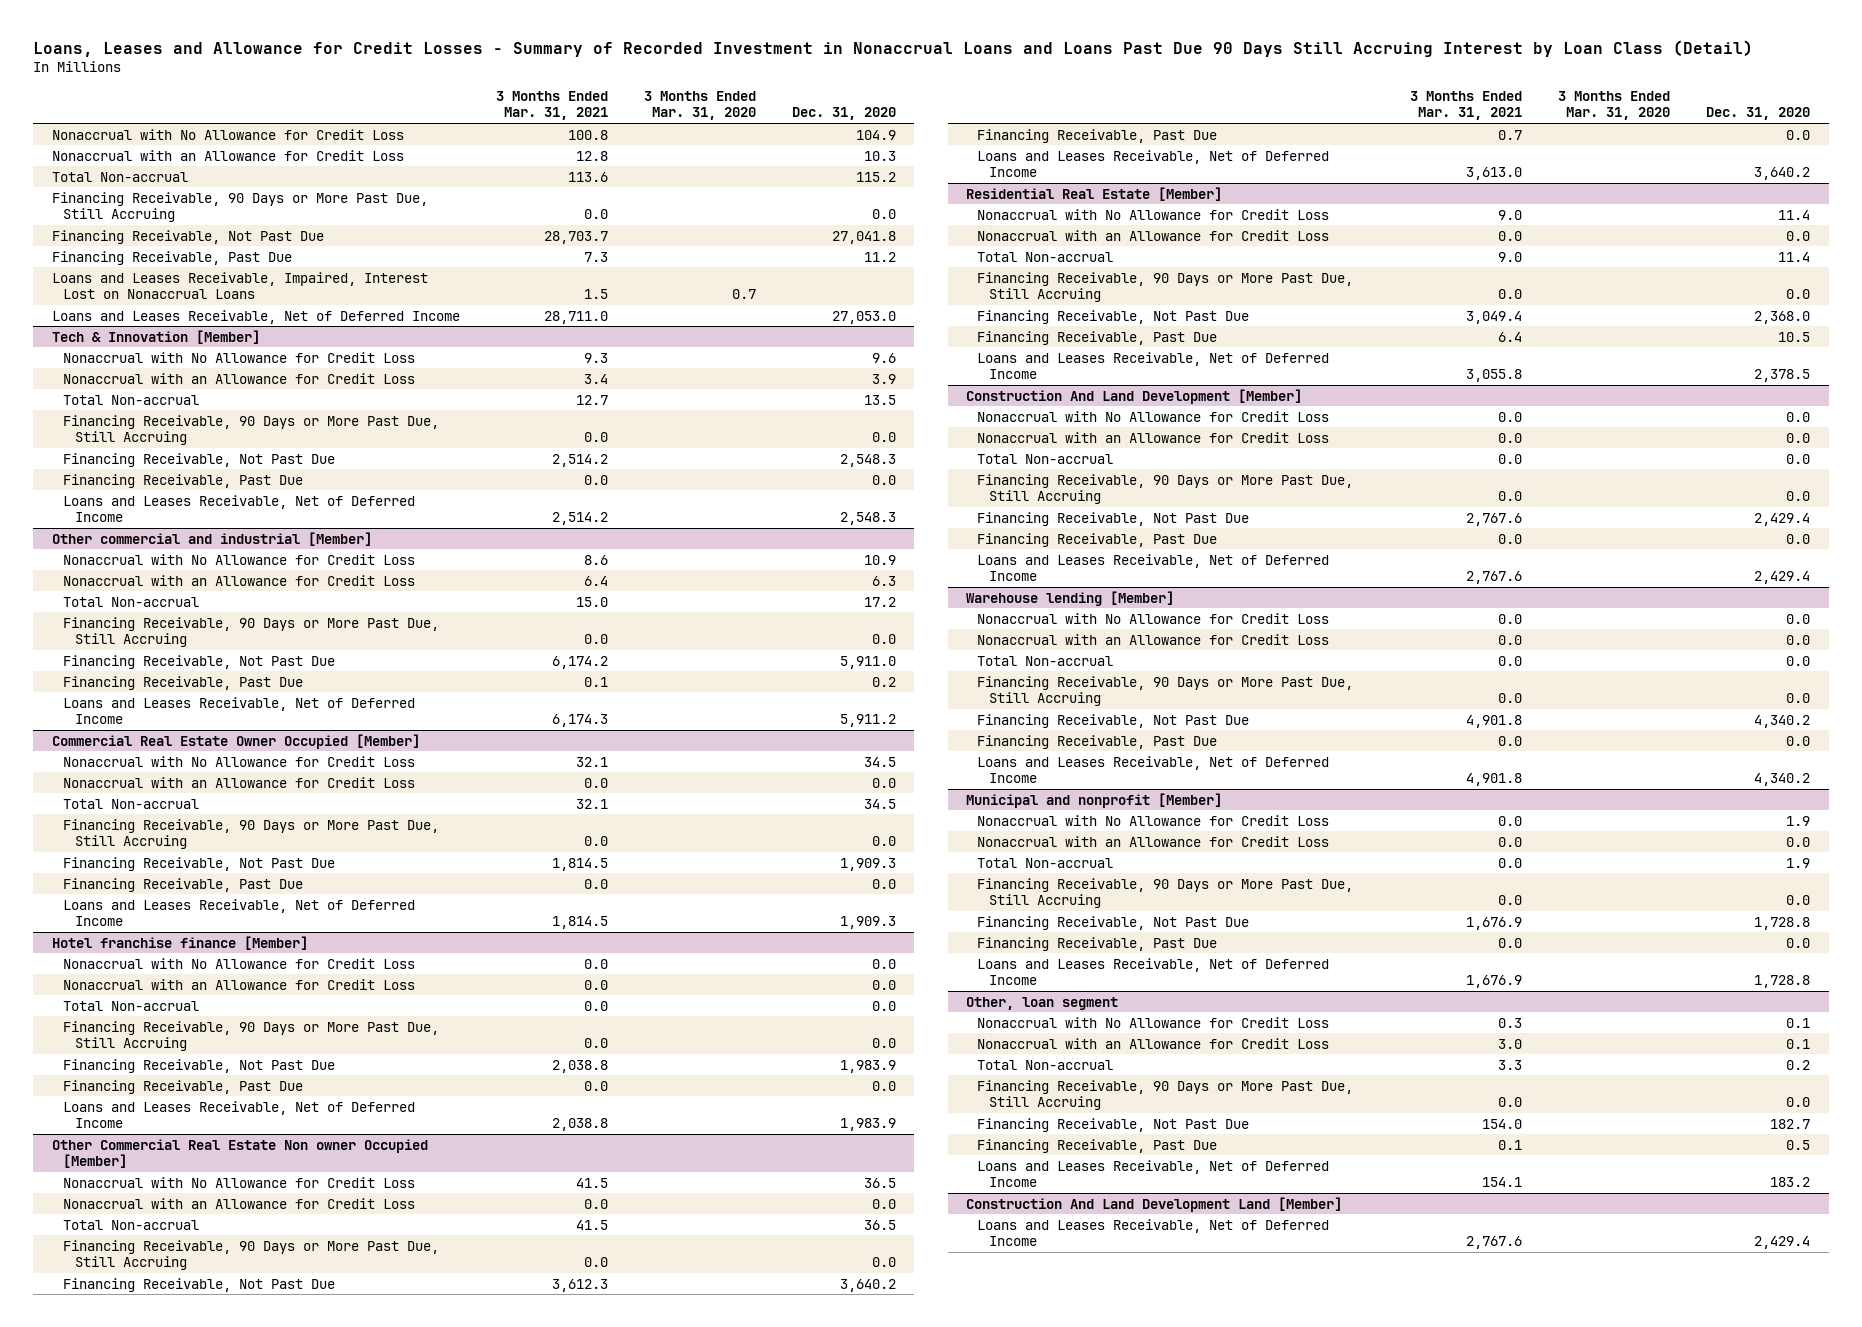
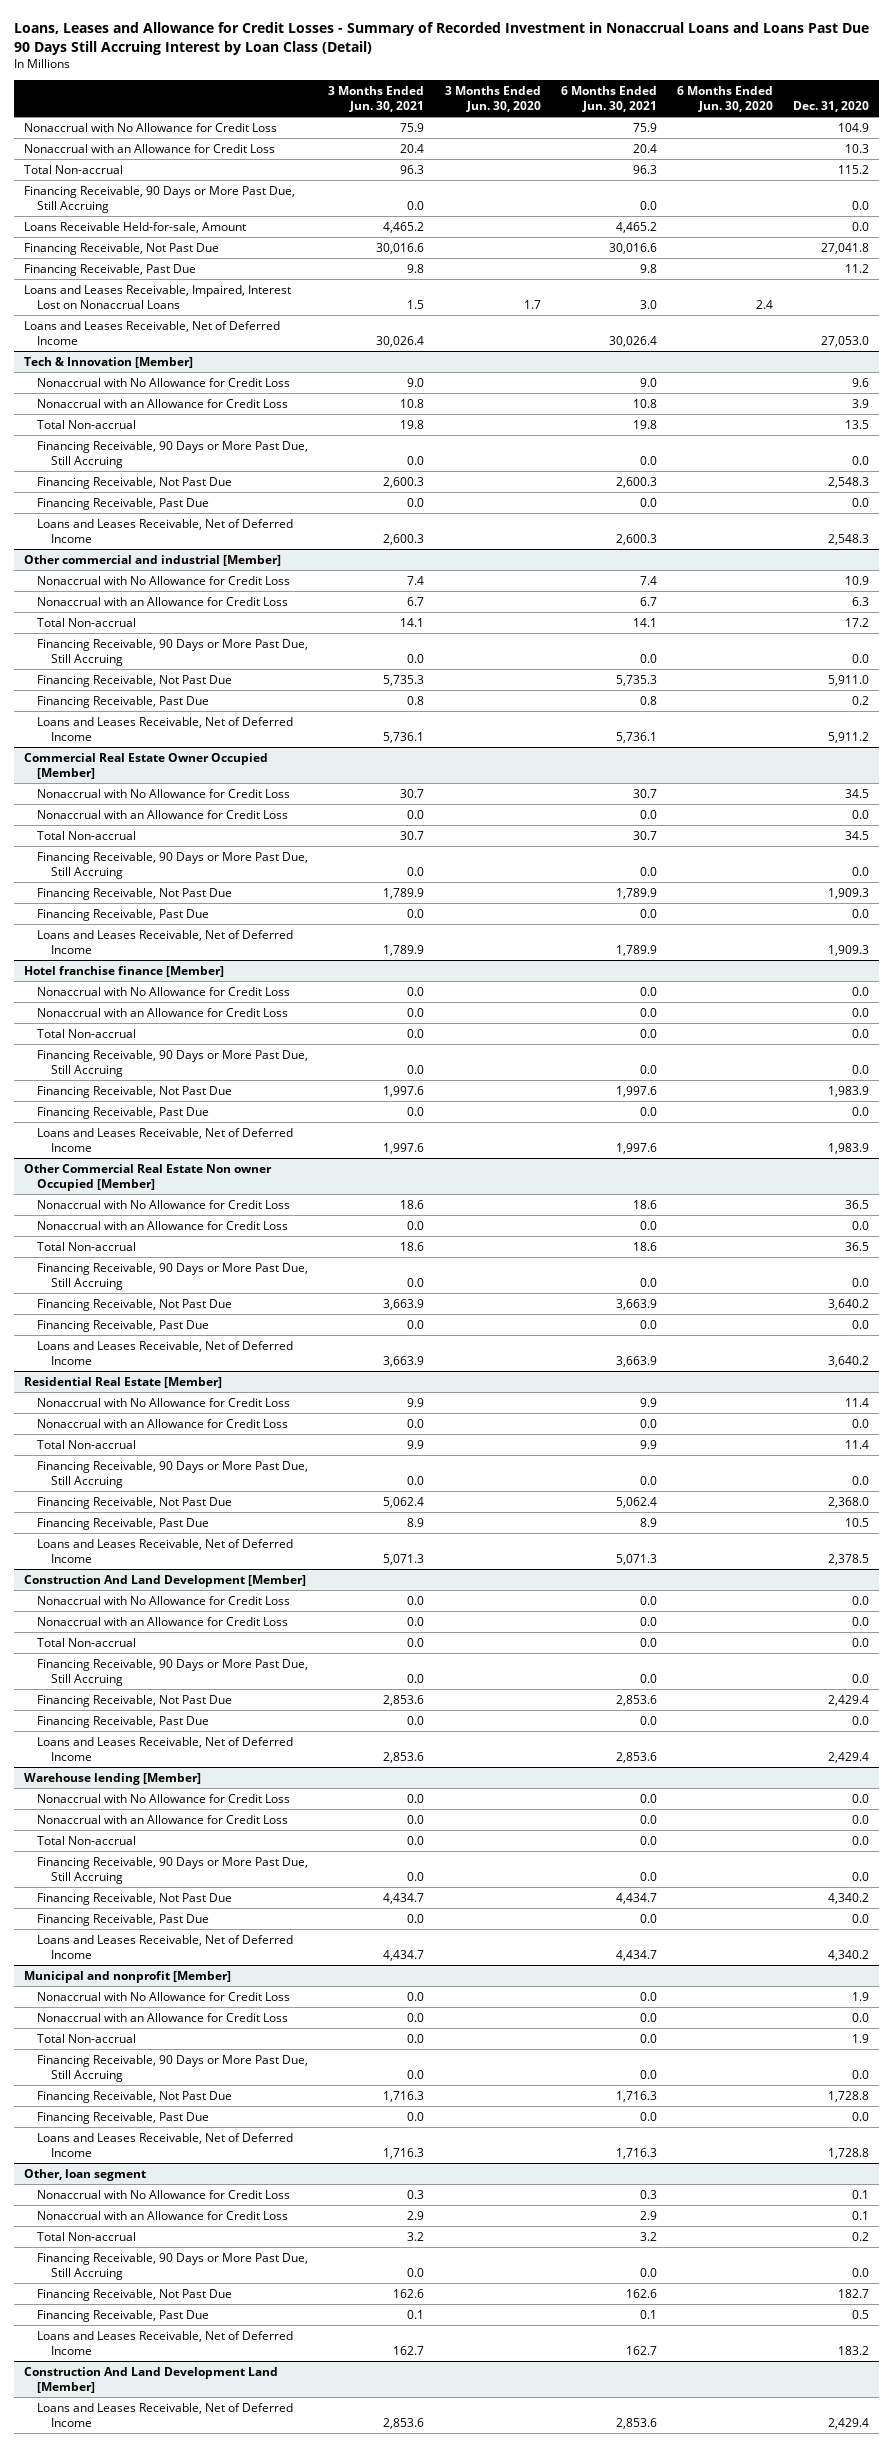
[495,91,608,121] 3 Months Ended Mar. 31, 2021 -> none
[643,91,756,121] 3 Months Ended Mar. 31, 2020 -> none
none -> [328,86,425,113] 3 Months Ended Jun. 30, 2021
none -> [444,86,541,113] 3 Months Ended Jun. 30, 2020
none -> [560,86,657,113] 6 Months Ended Jun. 30, 2021
none -> [677,86,774,113] 6 Months Ended Jun. 30, 2020
none -> [23,221,246,233] Loans Receivable Held-for-sale, Amount

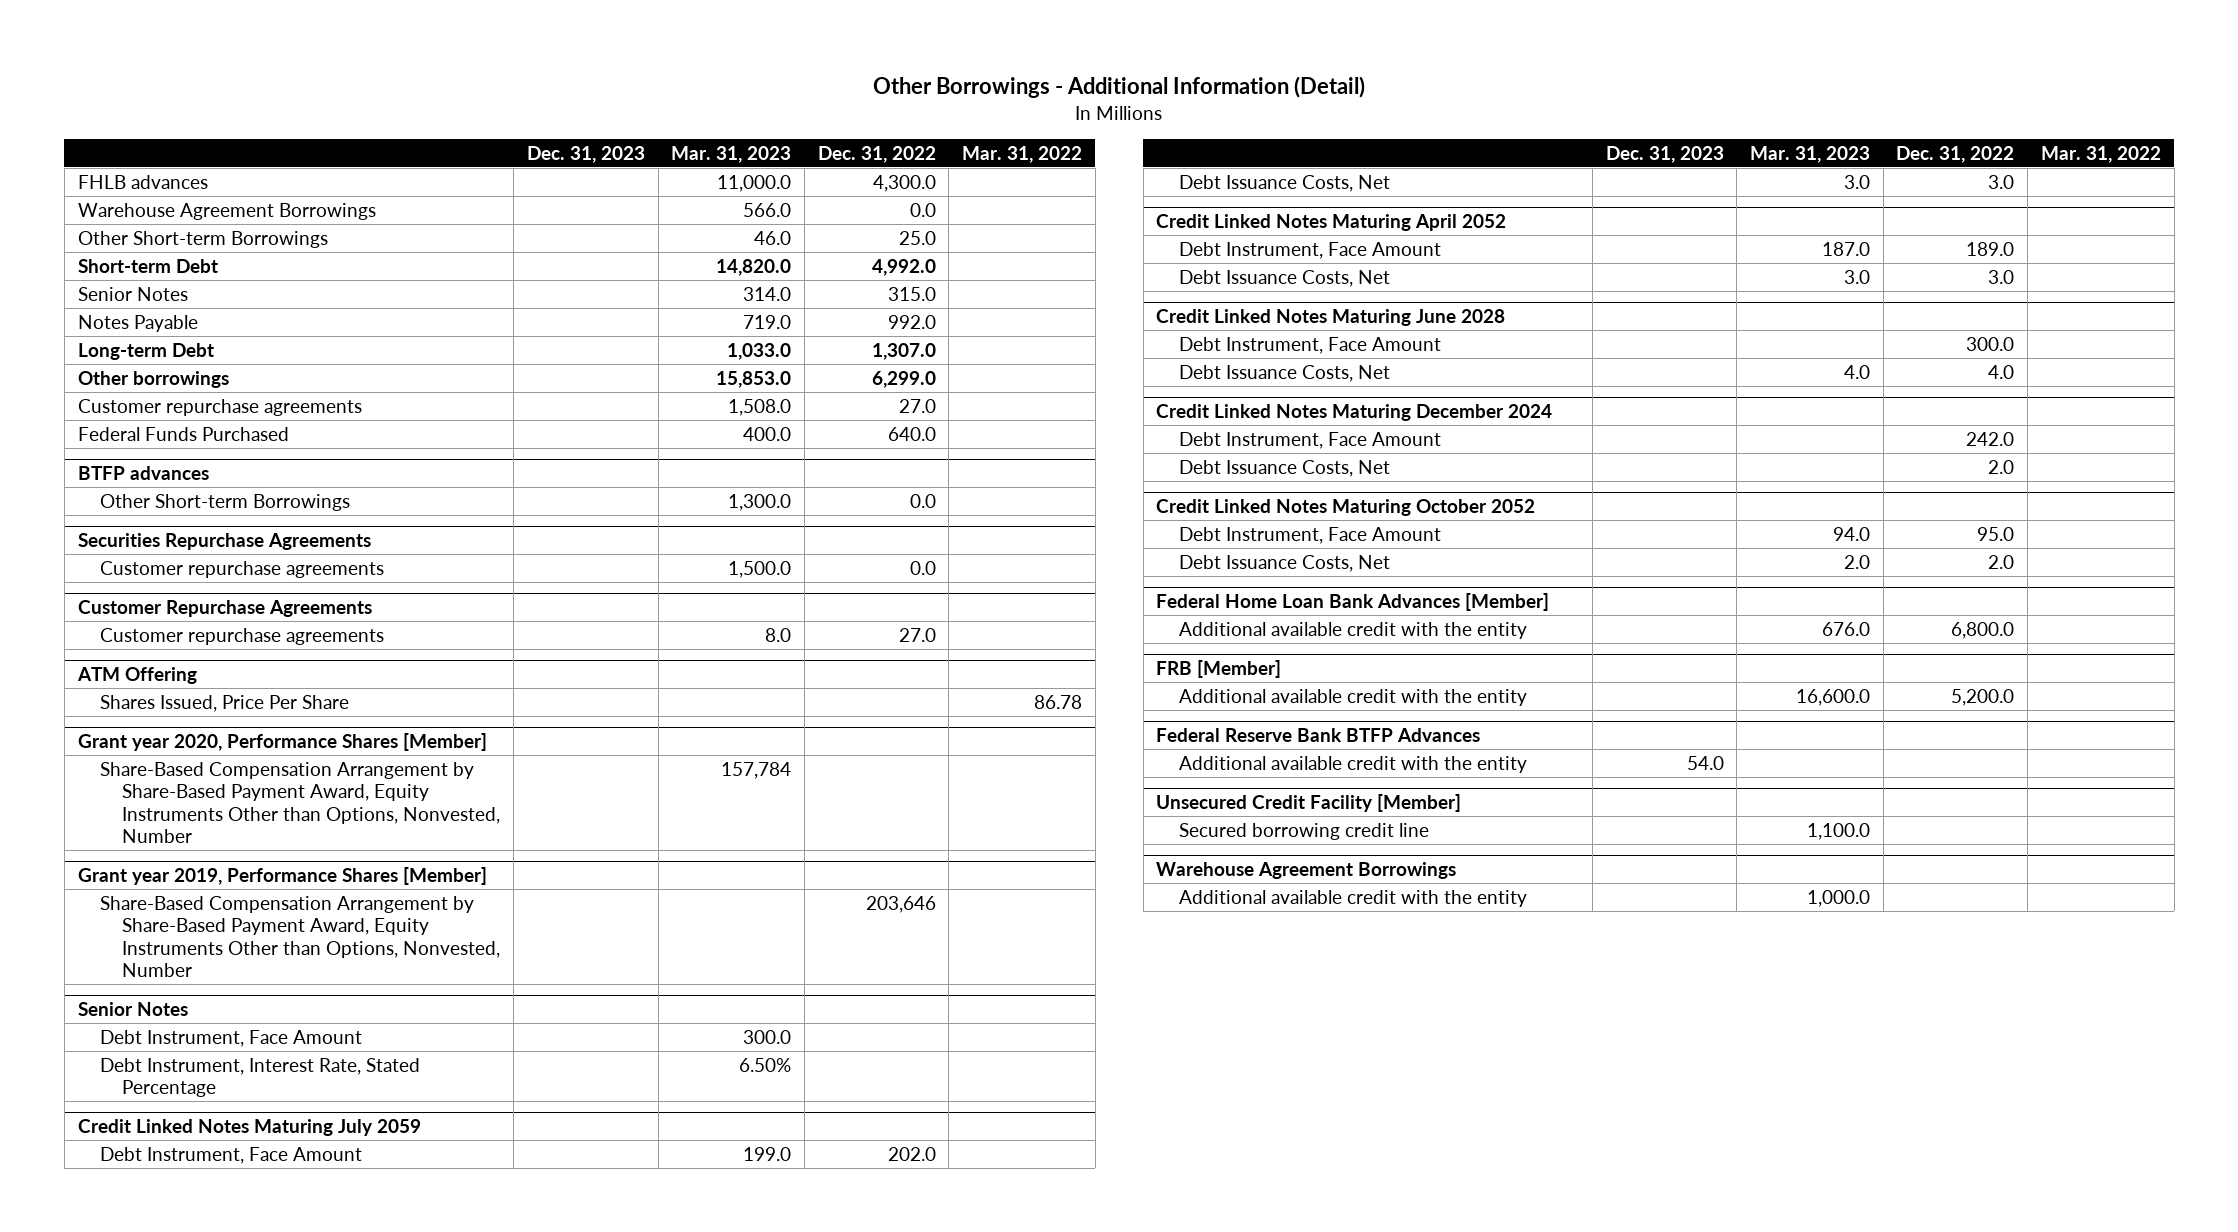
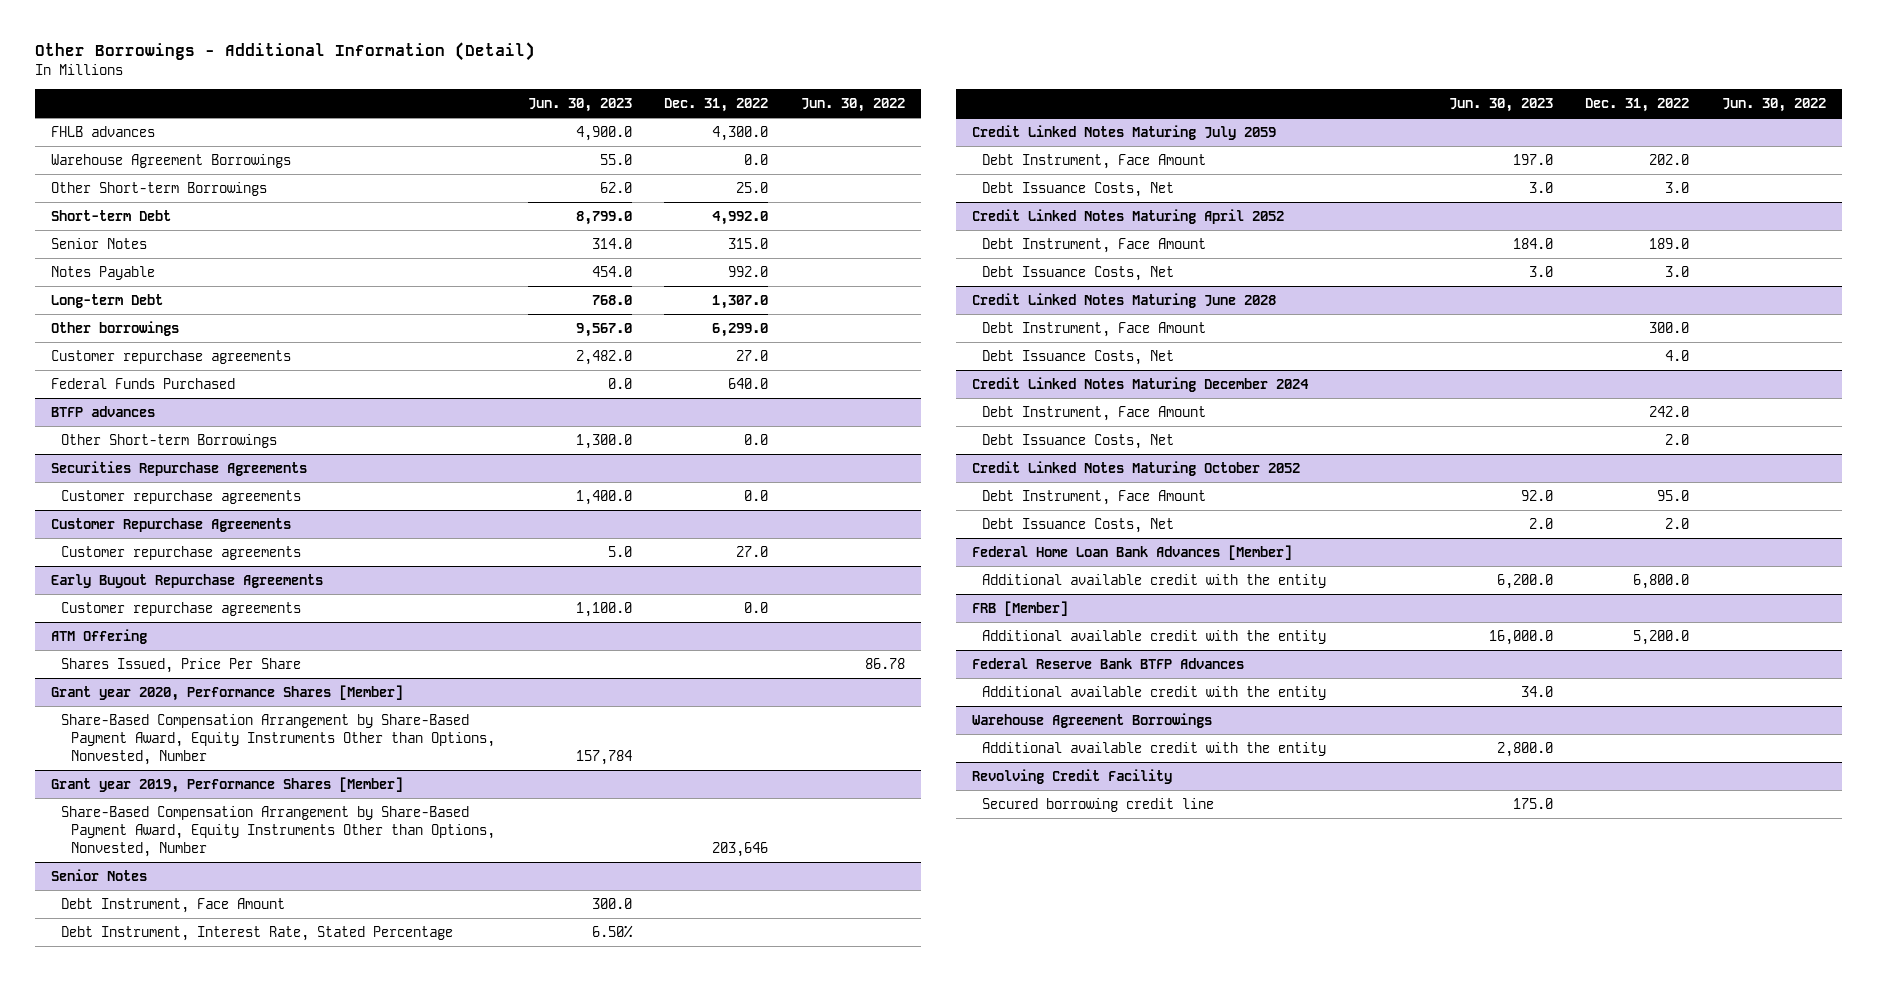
[526,145,645,163] Dec. 31, 2023 -> none
[671,145,792,163] Mar. 31, 2023 -> none
[962,145,1083,163] Mar. 31, 2022 -> none
none -> [527,98,632,113] Jun. 30, 2023
none -> [800,98,905,113] Jun. 30, 2022
none -> [51,573,324,588] Early Buyout Repurchase Agreements
none -> [61,601,302,616] Customer repurchase agreements
[1156,794,1462,813] Unsecured Credit Facility [Member] -> none
[1178,822,1429,840] Secured borrowing credit line -> none
none -> [972,768,1173,784] Revolving Credit Facility
none -> [982,797,1215,812] Secured borrowing credit line

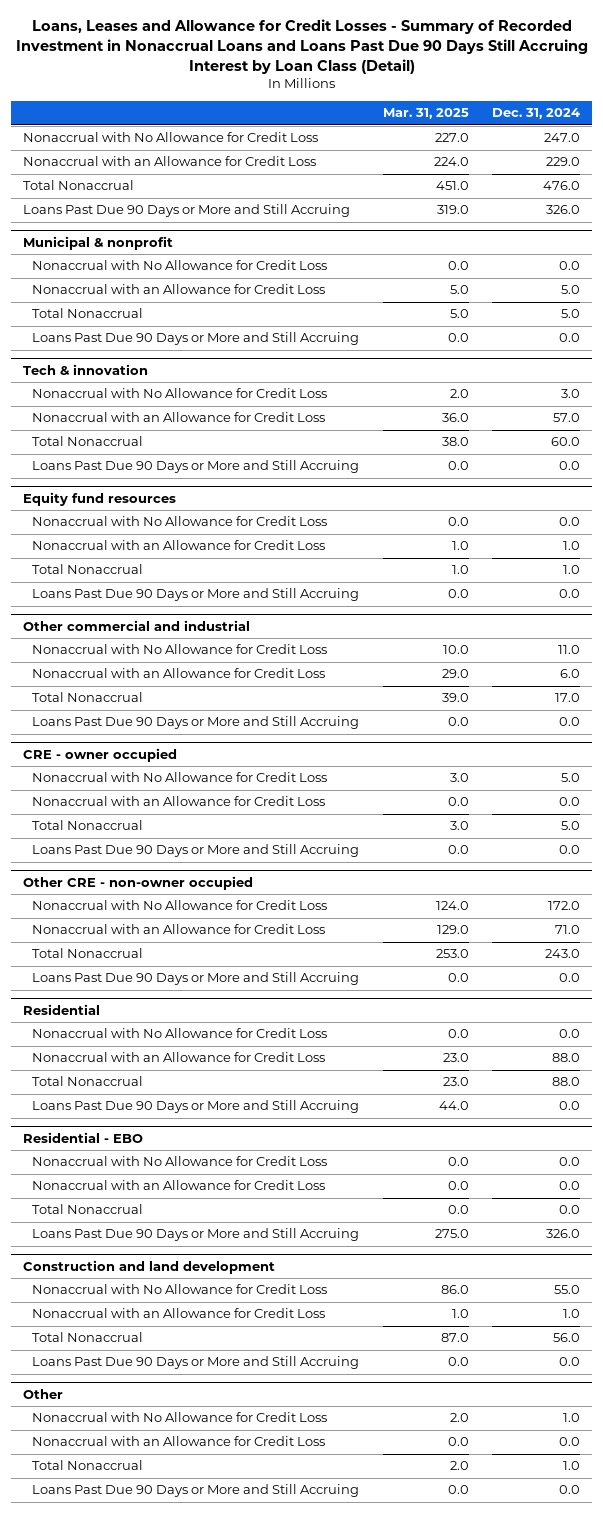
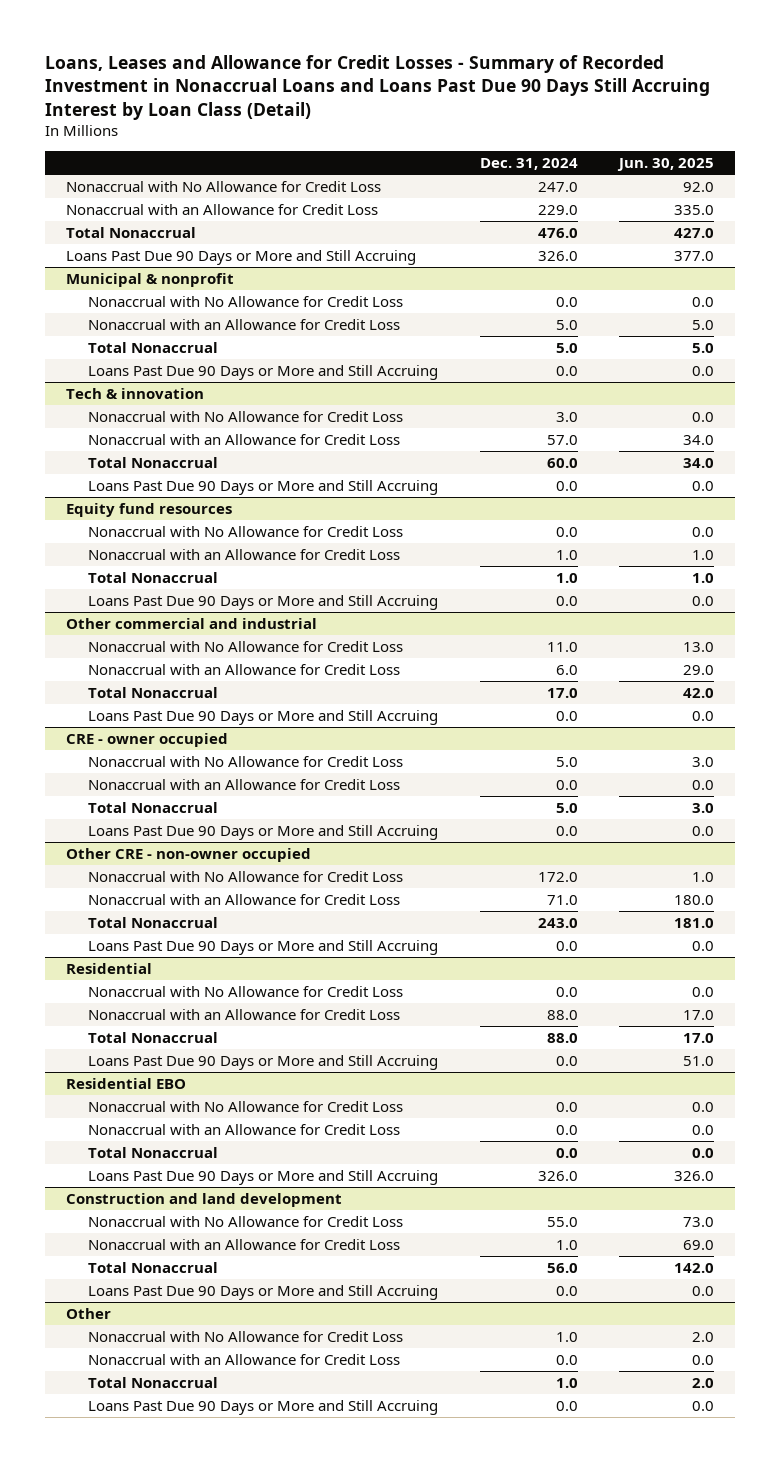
[382,108,469,120] Mar. 31, 2025 -> none
none -> [617,158,715,172] Jun. 30, 2025
[22,1131,143,1143] Residential - EBO -> [66,1078,187,1090] Residential EBO

